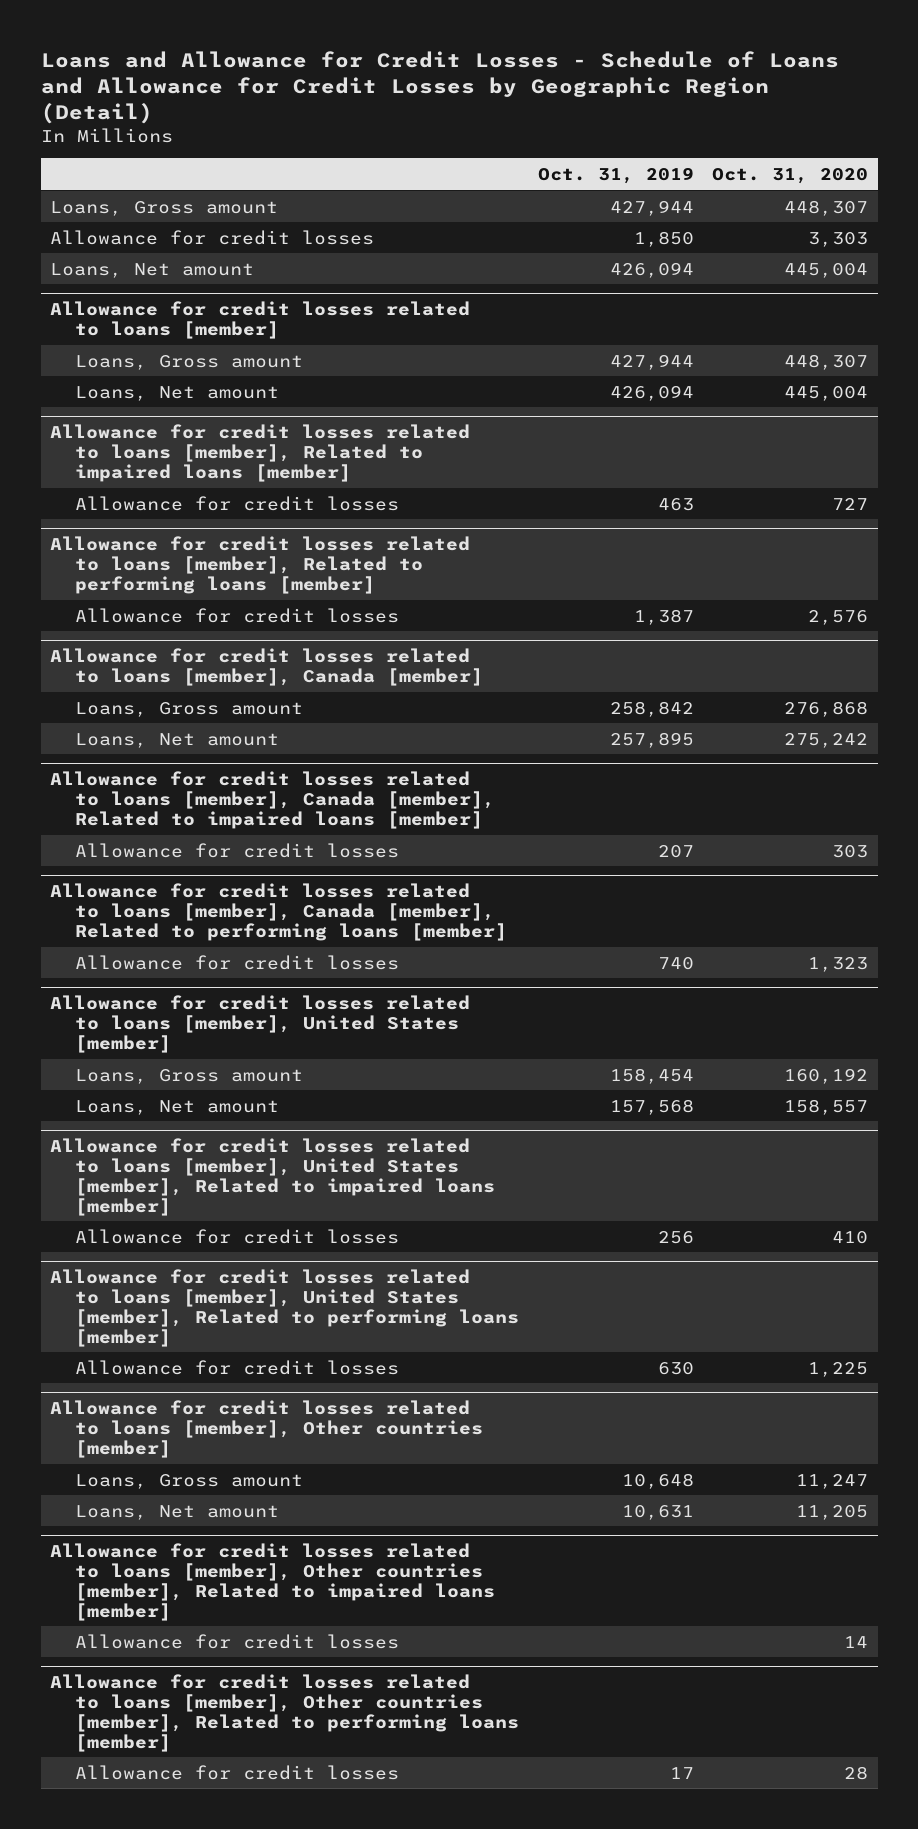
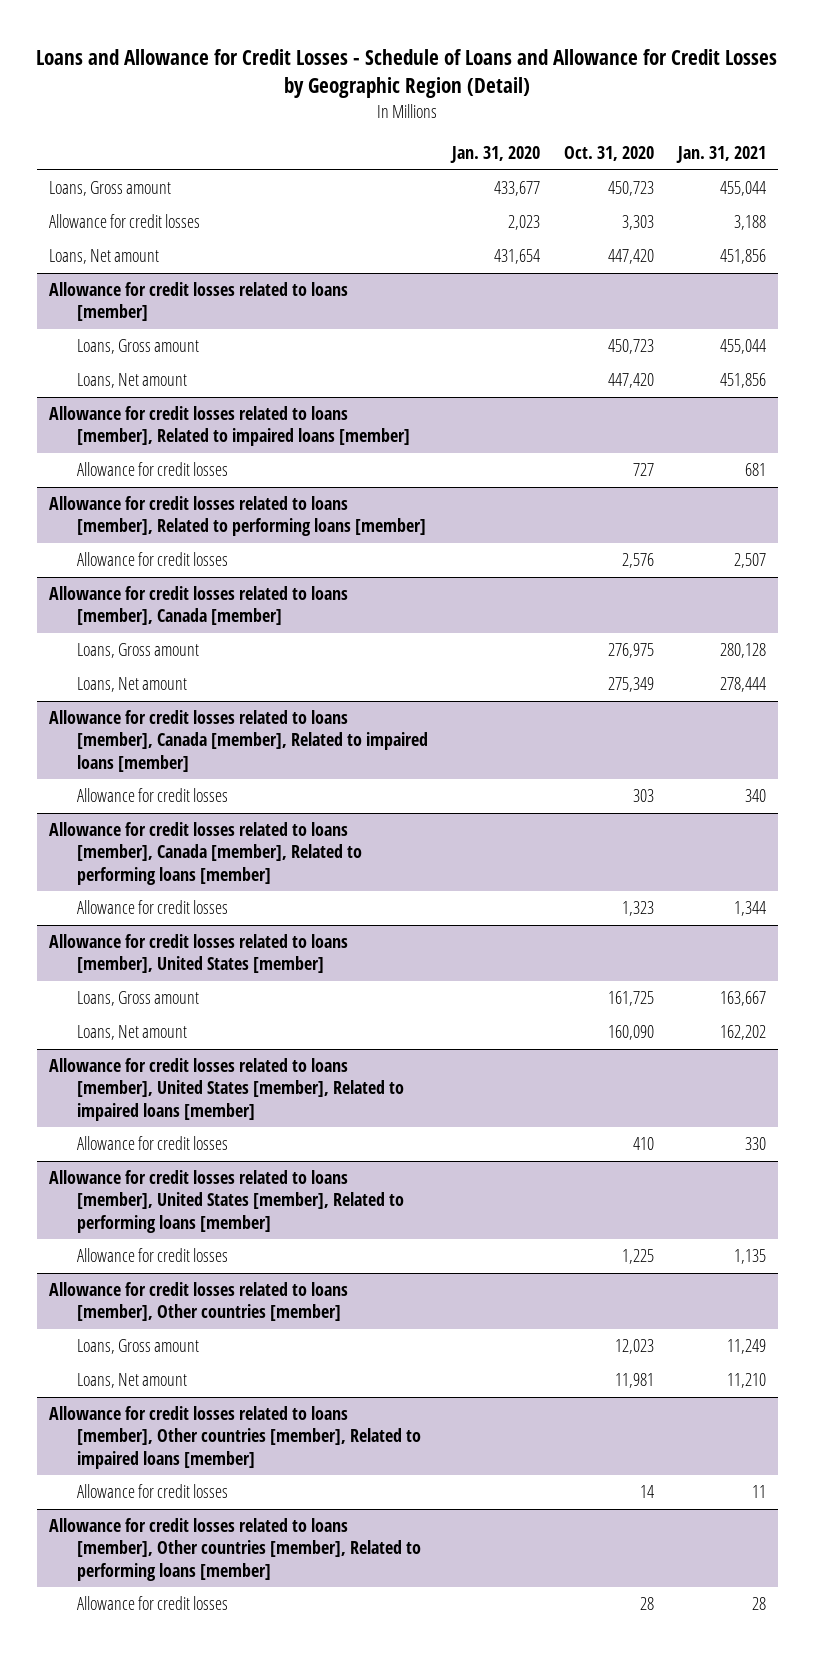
[537,166,694,184] Oct. 31, 2019 -> none
none -> [449,146,540,164] Jan. 31, 2020
none -> [675,146,766,164] Jan. 31, 2021
[784,199,869,216] 448,307 -> [607,181,654,197] 450,723
[784,262,869,278] 445,004 -> [607,249,654,265] 447,420
[784,353,869,370] 448,307 -> [607,339,654,355] 450,723
[784,385,869,401] 445,004 -> [607,373,654,389] 447,420
[784,700,869,717] 276,868 -> [607,643,654,659] 276,975
[784,732,869,748] 275,242 -> [607,677,654,693] 275,349
[784,1067,869,1084] 160,192 -> [607,991,654,1007] 161,725
[784,1098,869,1115] 158,557 -> [607,1025,654,1041] 160,090
[796,1473,869,1489] 11,247 -> [614,1339,654,1355] 12,023
[796,1504,869,1520] 11,205 -> [614,1373,654,1389] 11,981

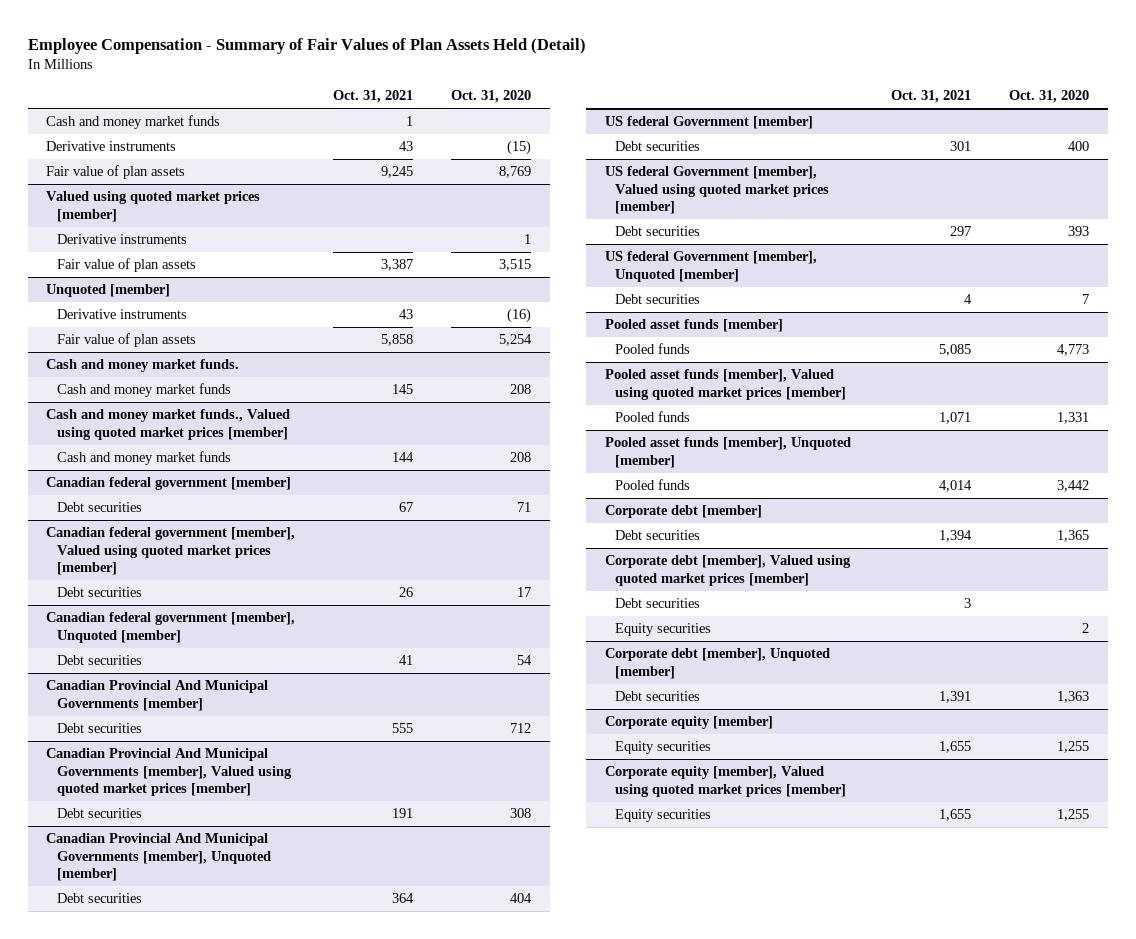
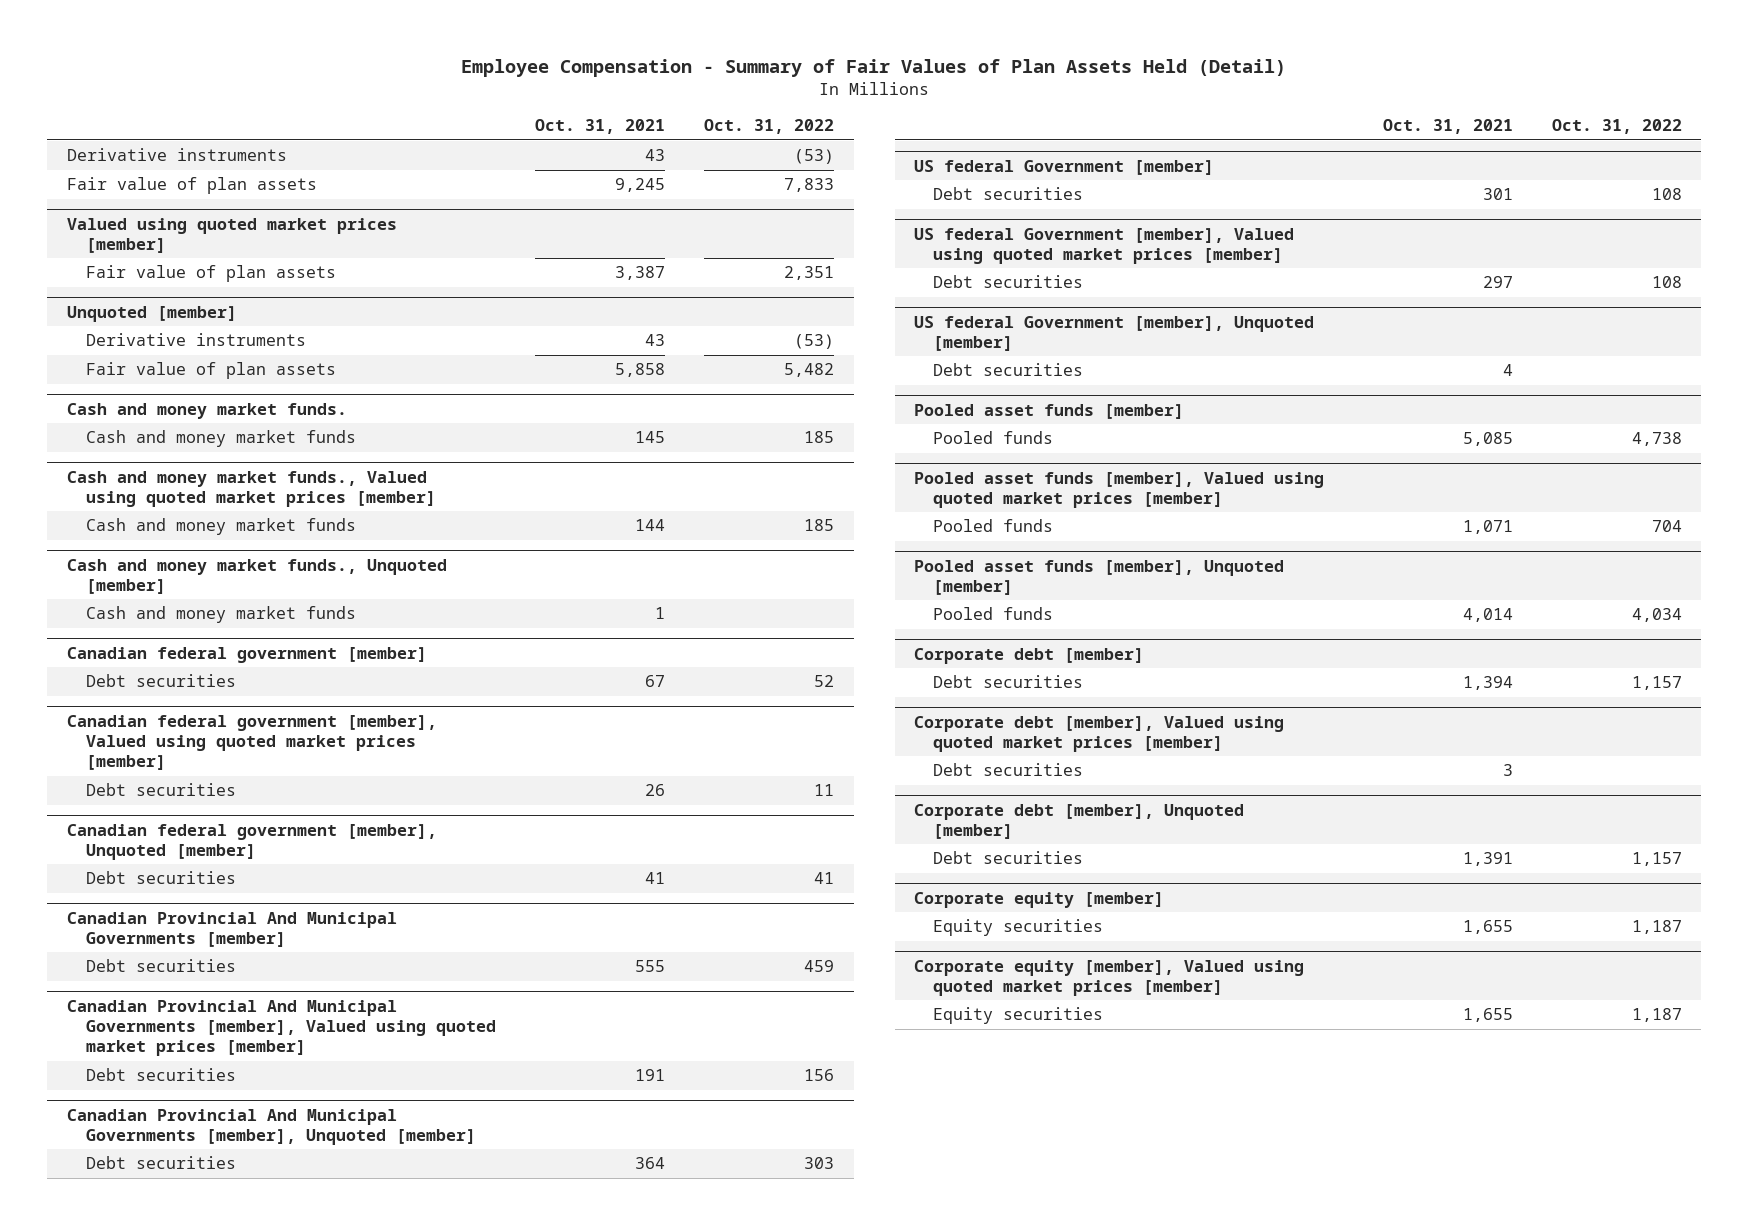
[451,90,532,104] Oct. 31, 2020 -> none
none -> [704,119,835,135] Oct. 31, 2022
[46,115,221,130] Cash and money market funds -> none
[56,234,187,245] Derivative instruments -> none
none -> [66,558,447,594] Cash and money market funds., Unquoted [member]
none -> [86,606,357,624] Cash and money market funds
[614,623,711,637] Equity securities -> none

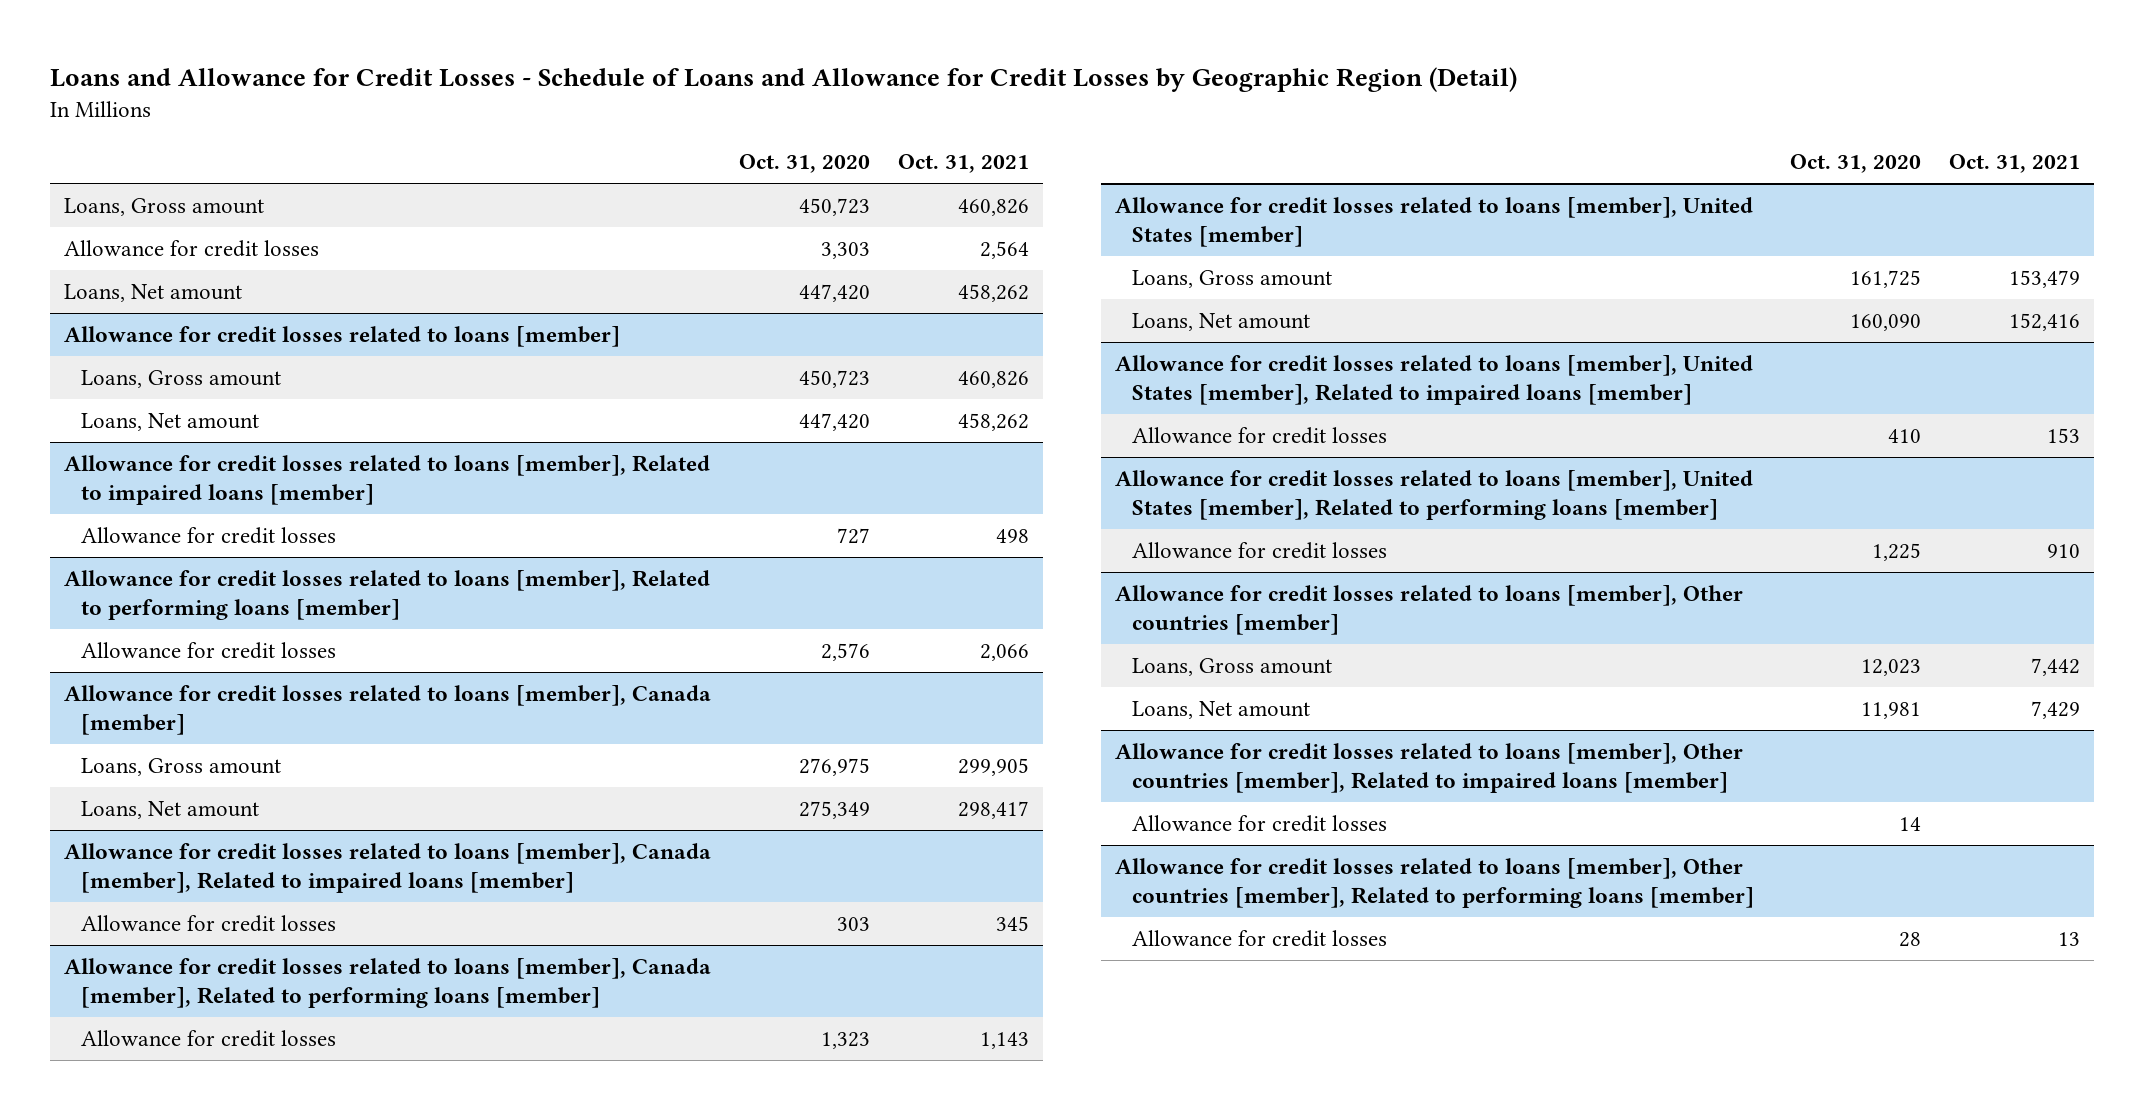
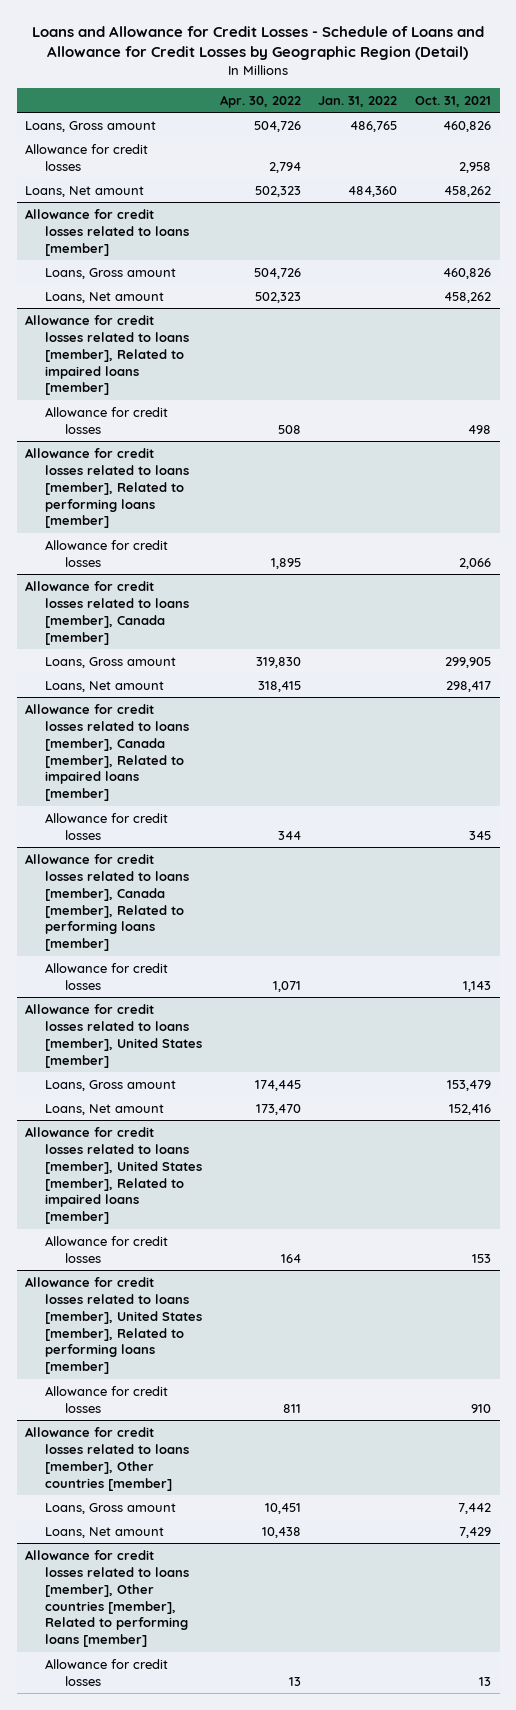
[739,154,871,174] Oct. 31, 2020 -> none
none -> [219,94,301,108] Apr. 30, 2022
none -> [318,95,398,107] Jan. 31, 2022
[980,240,1030,259] 2,564 -> [458,161,491,173] 2,958
[1114,742,1743,794] Allowance for credit losses related to loans [member], Other countries [member], Related to impaired loans [member] -> none
[1131,814,1387,832] Allowance for credit losses -> none

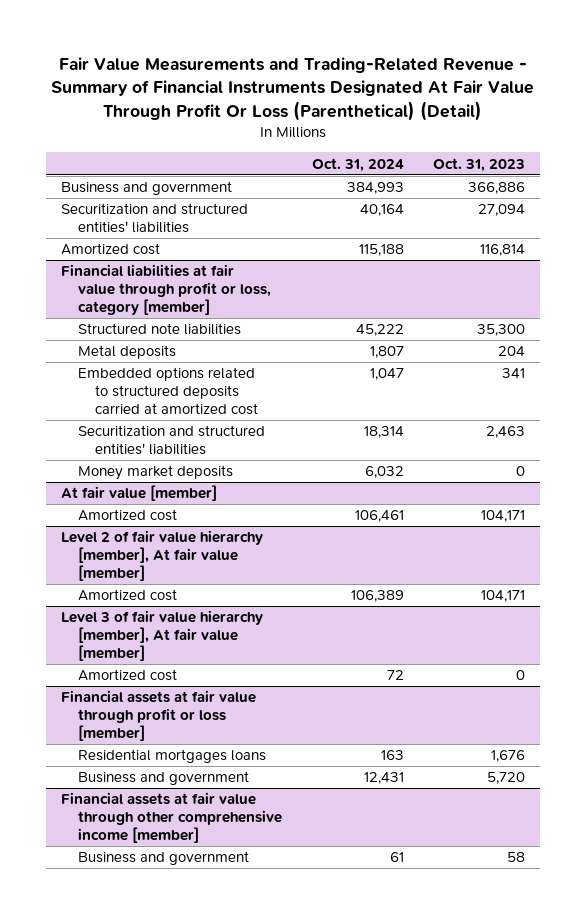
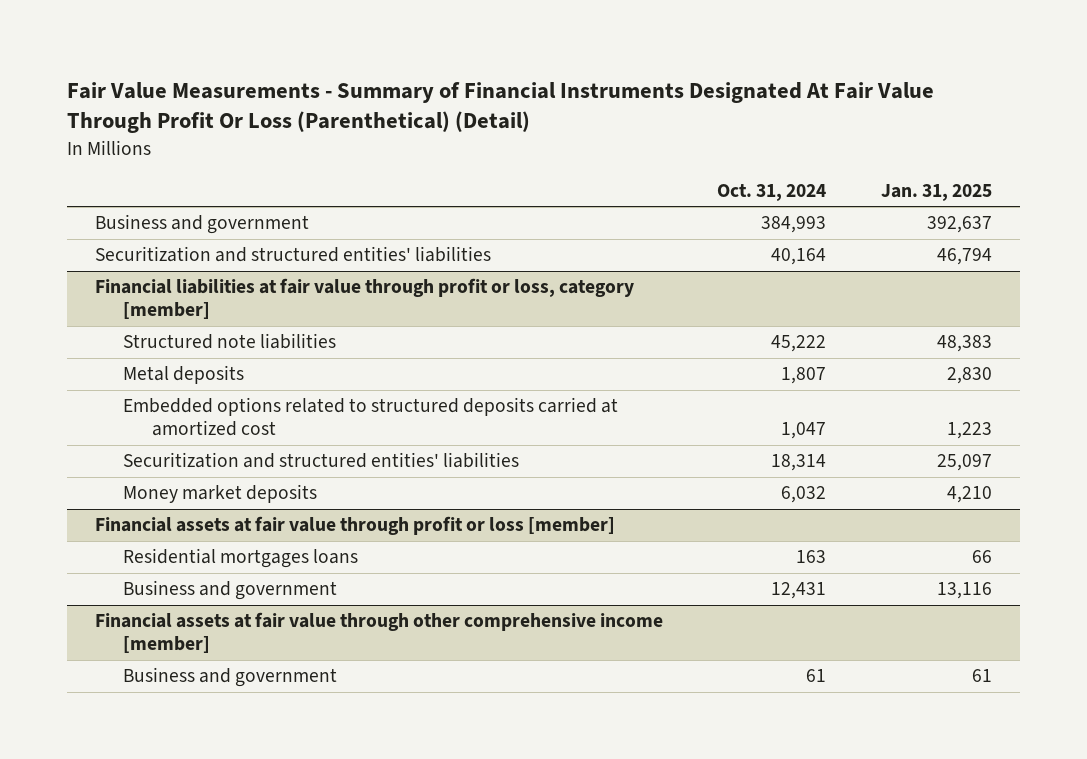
[51,56,535,121] Fair Value Measurements and Trading-Related Revenue - Summary of Financial Instruments Designated At Fair Value Through Profit Or Loss (Parenthetical) (Detail) -> [67,81,935,134] Fair Value Measurements - Summary of Financial Instruments Designated At Fair Value Through Profit Or Loss (Parenthetical) (Detail)
[433,157,526,172] Oct. 31, 2023 -> none
none -> [881,183,993,201] Jan. 31, 2025
[61,243,161,256] Amortized cost -> none
[61,485,218,502] At fair value [member] -> none
[78,509,178,522] Amortized cost -> none
[61,530,264,582] Level 2 of fair value hierarchy [member], At fair value [member] -> none
[78,589,178,602] Amortized cost -> none
[61,610,264,662] Level 3 of fair value hierarchy [member], At fair value [member] -> none
[78,669,178,682] Amortized cost -> none

